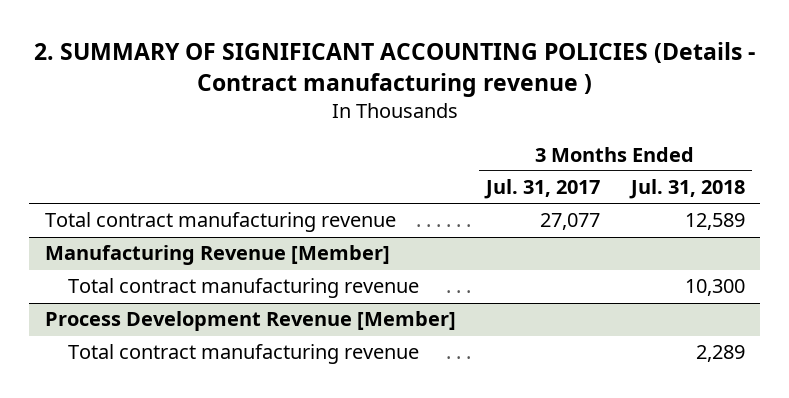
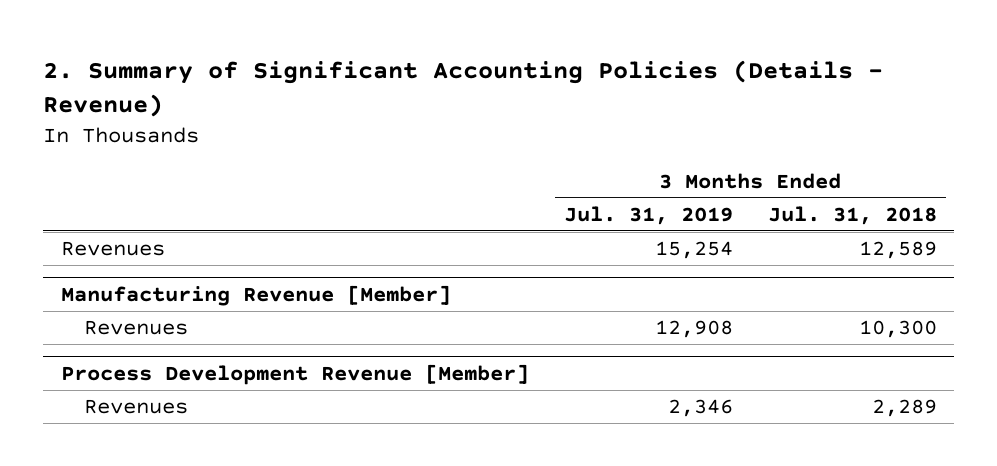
[33,42,755,98] 2. SUMMARY OF SIGNIFICANT ACCOUNTING POLICIES (Details - Contract manufacturing revenue ) -> [43,59,884,118] 2. Summary of Significant Accounting Policies (Details - Revenue)
[484,179,601,200] Jul. 31, 2017 -> none
none -> [563,205,733,225] Jul. 31, 2019
[44,212,396,233] Total contract manufacturing revenue -> [60,241,165,257] Revenues
[68,278,420,299] Total contract manufacturing revenue -> [83,320,188,336] Revenues
[68,344,420,365] Total contract manufacturing revenue -> [83,399,188,415] Revenues

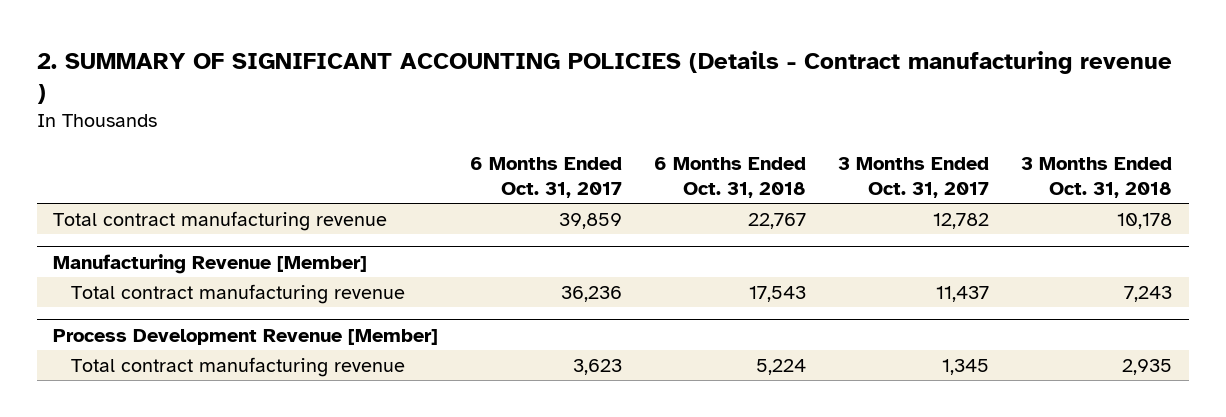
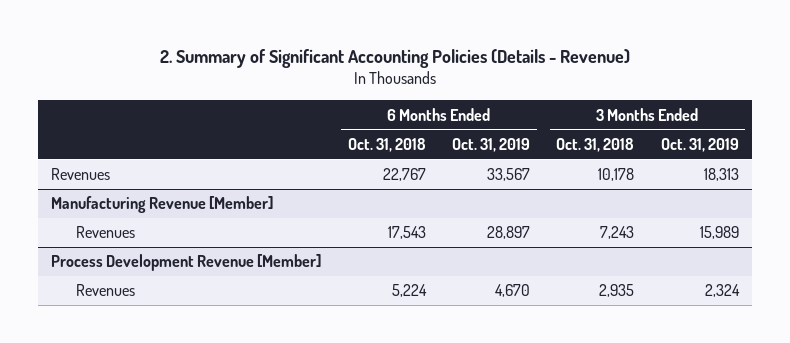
[37,50,1173,104] 2. SUMMARY OF SIGNIFICANT ACCOUNTING POLICIES (Details - Contract manufacturing revenue ) -> [160,48,631,68] 2. Summary of Significant Accounting Policies (Details - Revenue)
[470,156,623,198] 6 Months Ended Oct. 31, 2017 -> none
[838,156,990,198] 3 Months Ended Oct. 31, 2017 -> none
none -> [452,137,531,152] Oct. 31, 2019
none -> [660,137,739,152] Oct. 31, 2019
[53,211,388,232] Total contract manufacturing revenue -> [51,168,111,181] Revenues
[70,284,405,305] Total contract manufacturing revenue -> [76,226,136,239] Revenues
[70,357,405,378] Total contract manufacturing revenue -> [76,284,136,297] Revenues

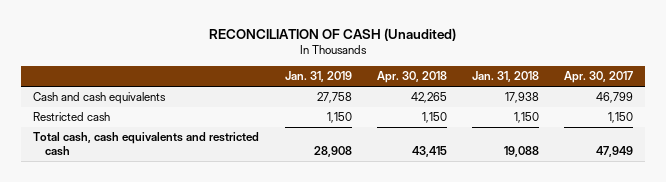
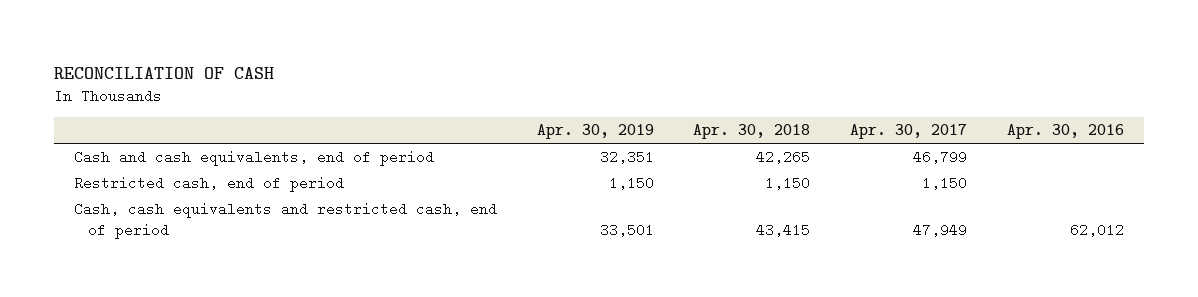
[209,27,457,41] RECONCILIATION OF CASH (Unaudited) -> [53,67,274,80] RECONCILIATION OF CASH
[284,71,352,83] Jan. 31, 2019 -> none
[471,71,539,83] Jan. 31, 2018 -> none
none -> [536,124,654,140] Apr. 30, 2019
none -> [1007,124,1125,140] Apr. 30, 2016
[33,92,167,105] Cash and cash equivalents -> [73,149,434,166] Cash and cash equivalents, end of period
[33,112,111,122] Restricted cash -> [73,175,344,192] Restricted cash, end of period
[33,132,260,157] Total cash, cash equivalents and restricted cash -> [73,201,497,239] Cash, cash equivalents and restricted cash, end of period

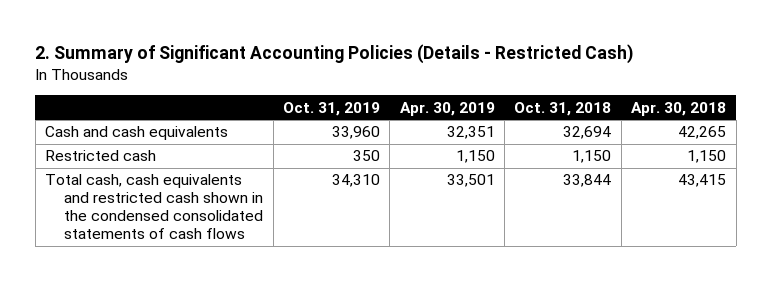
[53,67,274,80] RECONCILIATION OF CASH -> [35,44,634,65] 2. Summary of Significant Accounting Policies (Details - Restricted Cash)
[850,124,968,140] Apr. 30, 2017 -> none
[1007,124,1125,140] Apr. 30, 2016 -> none
none -> [282,101,380,116] Oct. 31, 2019
none -> [514,101,612,116] Oct. 31, 2018
[73,149,434,166] Cash and cash equivalents, end of period -> [45,126,229,141] Cash and cash equivalents
[73,175,344,192] Restricted cash, end of period -> [45,150,157,162] Restricted cash
[73,201,497,239] Cash, cash equivalents and restricted cash, end of period -> [45,174,264,240] Total cash, cash equivalents and restricted cash shown in the condensed consolidated statements of cash flows

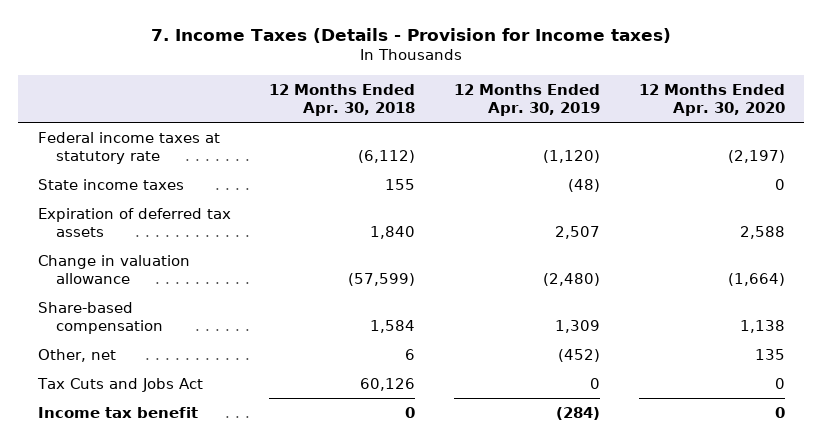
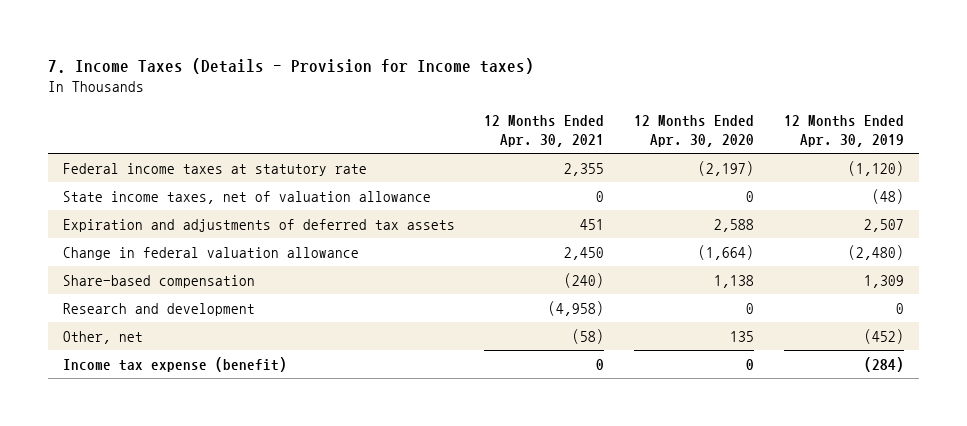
[269,83,416,117] 12 Months Ended Apr. 30, 2018 -> none
none -> [484,114,605,147] 12 Months Ended Apr. 30, 2021
[37,178,184,190] State income taxes -> [62,190,431,204] State income taxes, net of valuation allowance
[37,207,231,238] Expiration of deferred tax assets -> [62,218,455,232] Expiration and adjustments of deferred tax assets
[37,254,190,285] Change in valuation allowance -> [62,246,359,260] Change in federal valuation allowance
none -> [62,302,255,316] Research and development
[36,377,203,392] Tax Cuts and Jobs Act -> none
[37,406,198,418] Income tax benefit -> [62,356,287,372] Income tax expense (benefit)

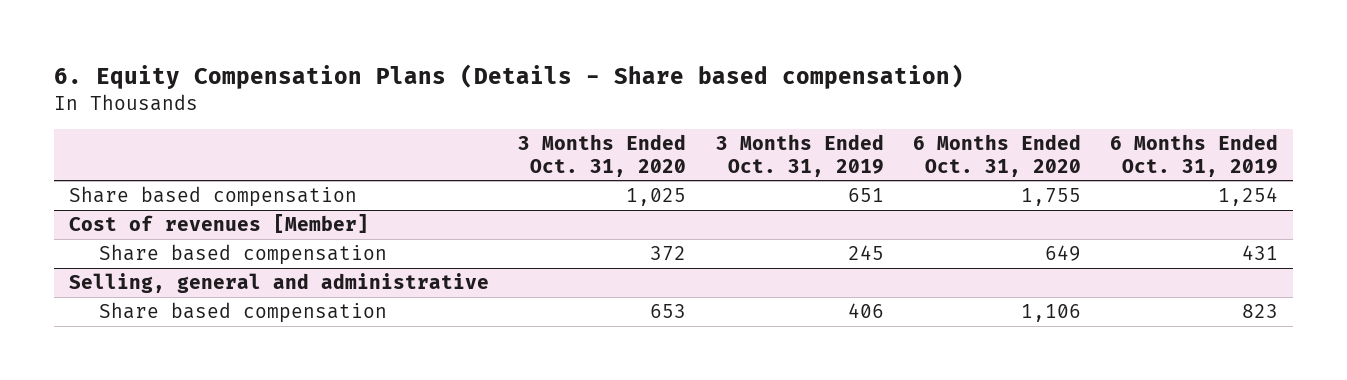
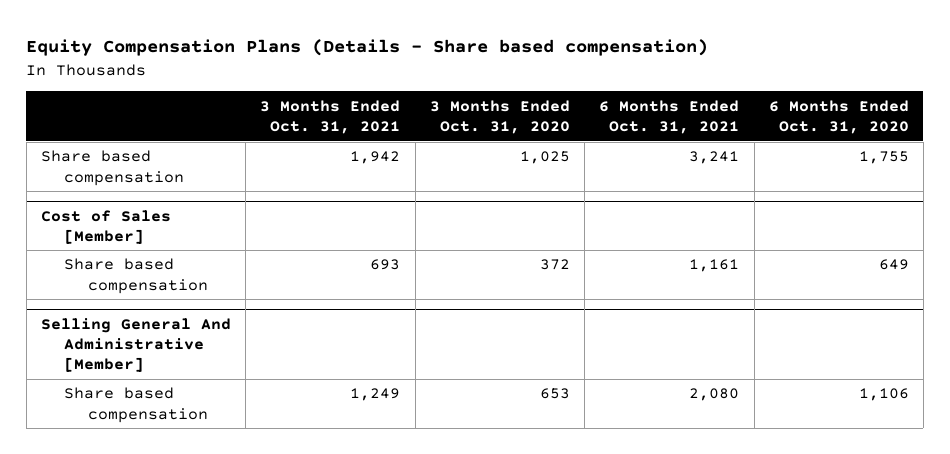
[54,63,965,89] 6. Equity Compensation Plans (Details - Share based compensation) -> [26,39,709,57] Equity Compensation Plans (Details - Share based compensation)
[715,133,884,177] 3 Months Ended Oct. 31, 2019 -> none
[1110,133,1279,177] 6 Months Ended Oct. 31, 2019 -> none
none -> [260,99,401,135] 3 Months Ended Oct. 31, 2021
none -> [599,99,740,135] 6 Months Ended Oct. 31, 2021
[68,214,369,234] Cost of revenues [Member] -> [41,209,172,244] Cost of Sales [Member]
[68,273,489,294] Selling, general and administrative -> [41,317,232,373] Selling General And Administrative [Member]

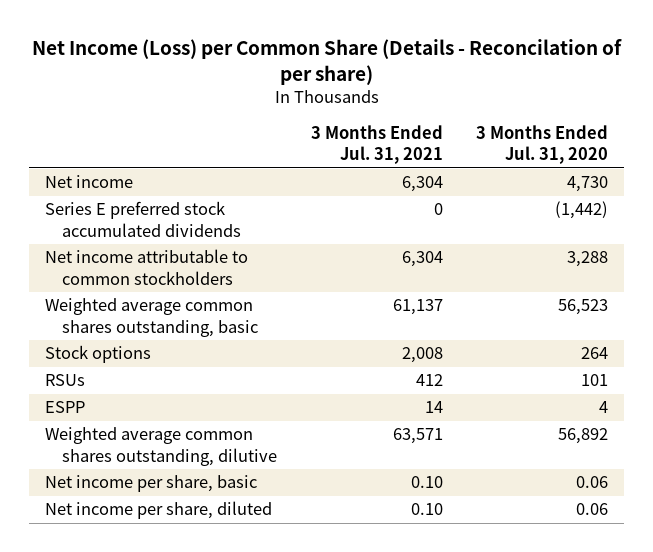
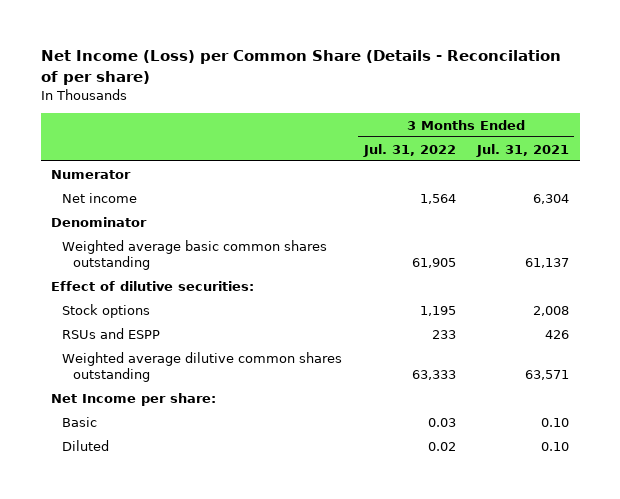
[475,125,608,165] 3 Months Ended Jul. 31, 2020 -> none
none -> [362,143,456,157] Jul. 31, 2022
none -> [51,169,132,179] Numerator
[45,201,242,237] Series E preferred stock accumulated dividends -> none
[45,249,249,285] Net income attributable to common stockholders -> none
none -> [51,216,148,227] Denominator
[45,298,259,337] Weighted average common shares outstanding, basic -> [62,239,328,270] Weighted average basic common shares outstanding
none -> [51,280,255,291] Effect of dilutive securities:
[45,374,86,387] RSUs -> none
[45,401,86,414] ESPP -> [62,327,161,339] RSUs and ESPP
[424,401,443,414] 14 -> [544,329,569,339] 426
[45,427,278,466] Weighted average common shares outstanding, dilutive -> [62,351,343,382] Weighted average dilutive common shares outstanding
none -> [51,392,217,406] Net Income per share:
[45,475,258,493] Net income per share, basic -> [62,416,98,427] Basic
[45,501,273,520] Net income per share, diluted -> [62,439,110,451] Diluted

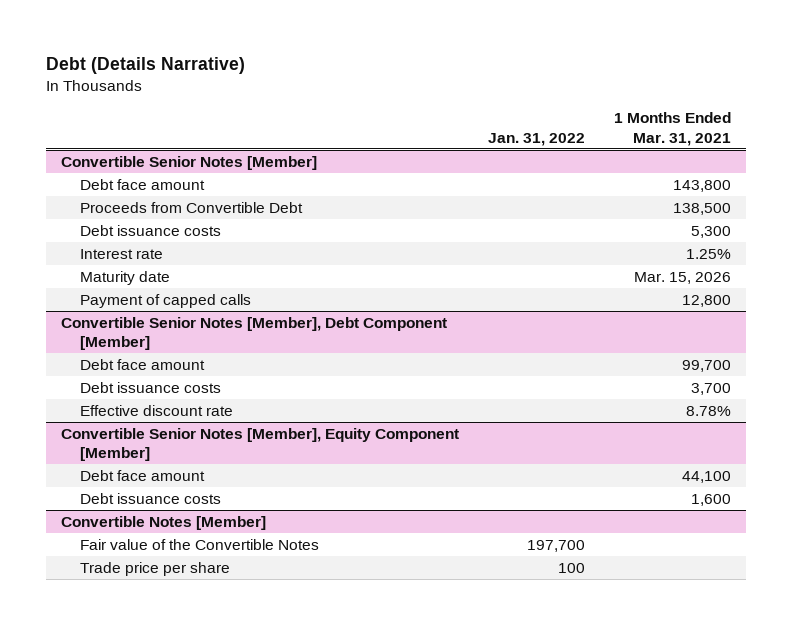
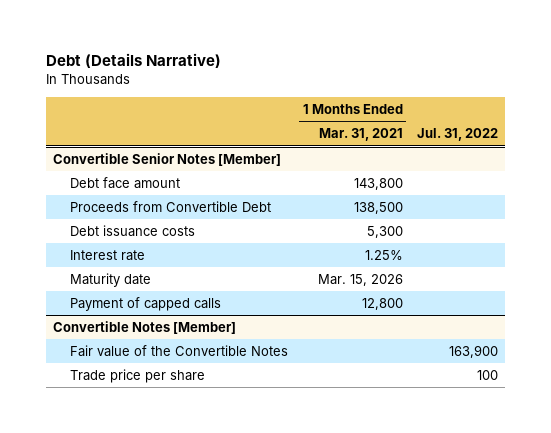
[488,132,586,146] Jan. 31, 2022 -> none
none -> [417,128,499,142] Jul. 31, 2022
[60,316,447,351] Convertible Senior Notes [Member], Debt Component [Member] -> none
[79,358,205,370] Debt face amount -> none
[79,381,221,393] Debt issuance costs -> none
[79,404,233,416] Effective discount rate -> none
[60,427,459,462] Convertible Senior Notes [Member], Equity Component [Member] -> none
[79,469,205,481] Debt face amount -> none
[79,492,221,504] Debt issuance costs -> none

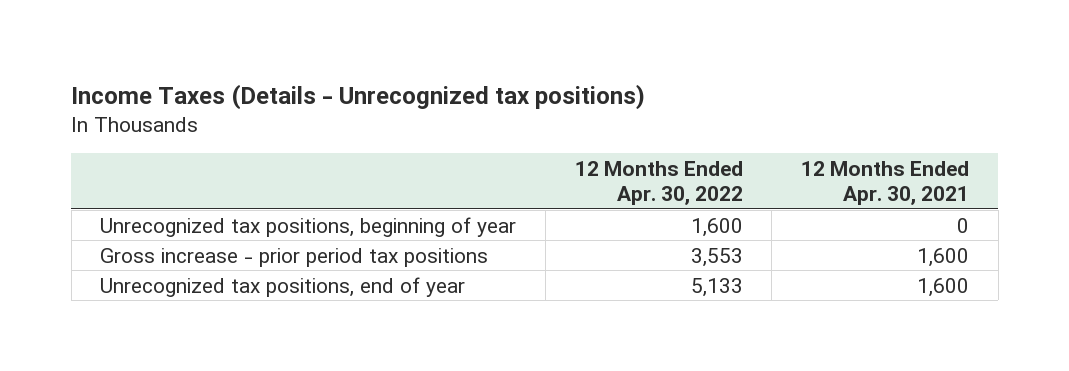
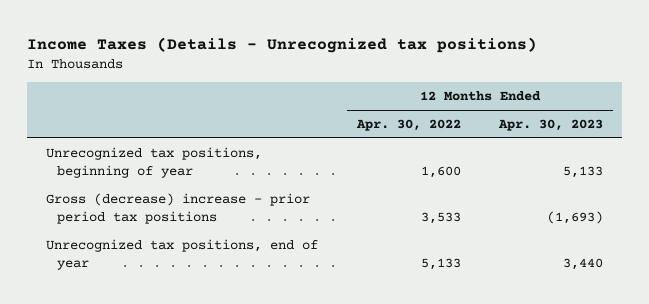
[801,160,970,206] 12 Months Ended Apr. 30, 2021 -> none
none -> [498,119,604,132] Apr. 30, 2023
[100,247,489,267] Gross increase - prior period tax positions -> [46,193,311,224] Gross (decrease) increase - prior period tax positions
[690,247,743,267] 3,553 -> [420,211,461,224] 3,533

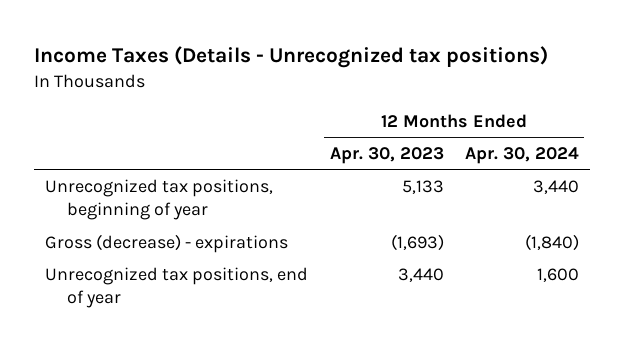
[355,119,461,132] Apr. 30, 2022 -> none
none -> [465,146,580,164] Apr. 30, 2024
[46,193,311,224] Gross (decrease) increase - prior period tax positions -> [45,233,289,253] Gross (decrease) - expirations

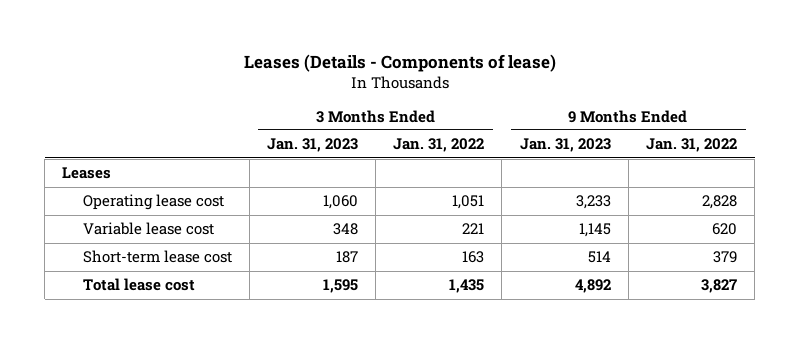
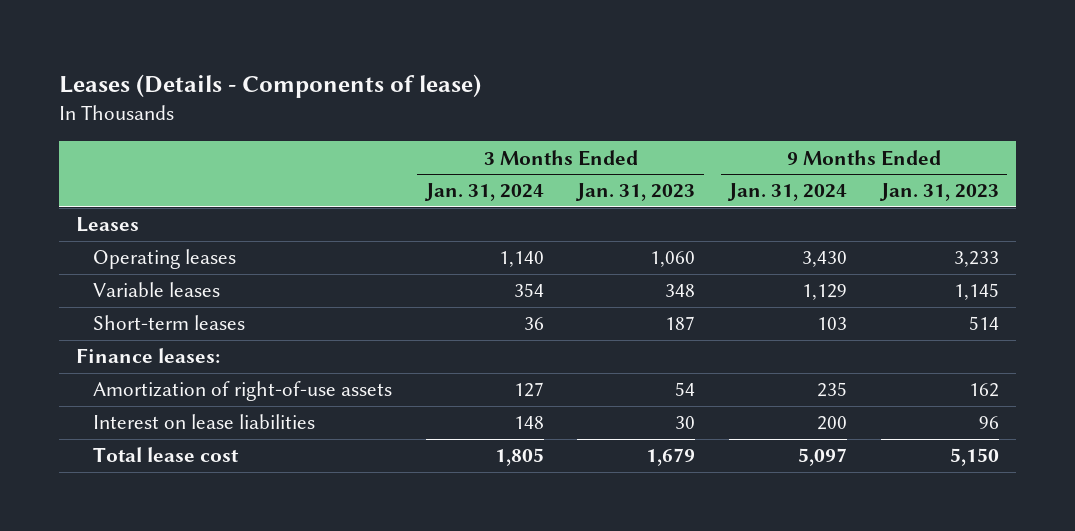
[393,138,485,153] Jan. 31, 2022 -> none
[645,138,737,153] Jan. 31, 2022 -> none
none -> [423,183,544,202] Jan. 31, 2024
none -> [727,183,848,202] Jan. 31, 2024
[82,194,224,211] Operating lease cost -> [93,249,237,270] Operating leases
[82,222,214,236] Variable lease cost -> [93,282,221,298] Variable leases
[82,250,232,264] Short-term lease cost -> [93,315,246,331] Short-term leases
none -> [75,348,220,364] Finance leases:
none -> [93,381,393,402] Amortization of right-of-use assets
none -> [93,414,316,430] Interest on lease liabilities
[322,279,358,294] 1,595 -> [646,448,696,467] 1,679
[574,279,611,294] 4,892 -> [949,448,999,467] 5,150

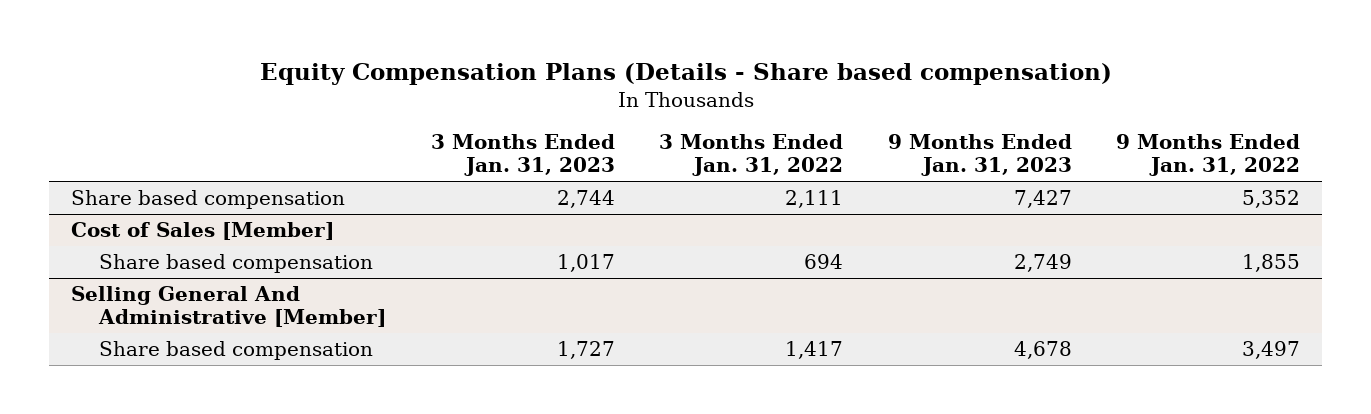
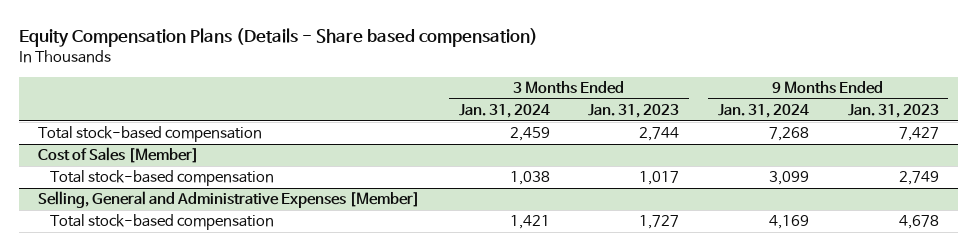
[659,134,844,177] 3 Months Ended Jan. 31, 2022 -> none
[1116,134,1301,177] 9 Months Ended Jan. 31, 2022 -> none
none -> [458,104,550,119] Jan. 31, 2024
none -> [717,104,809,119] Jan. 31, 2024
[71,189,346,209] Share based compensation -> [38,126,263,143] Total stock-based compensation
[99,253,374,273] Share based compensation -> [49,170,274,187] Total stock-based compensation
[71,285,387,328] Selling General And Administrative [Member] -> [38,191,421,209] Selling, General and Administrative Expenses [Member]
[99,340,374,360] Share based compensation -> [49,214,274,231] Total stock-based compensation

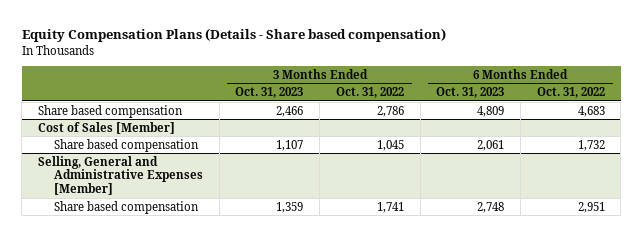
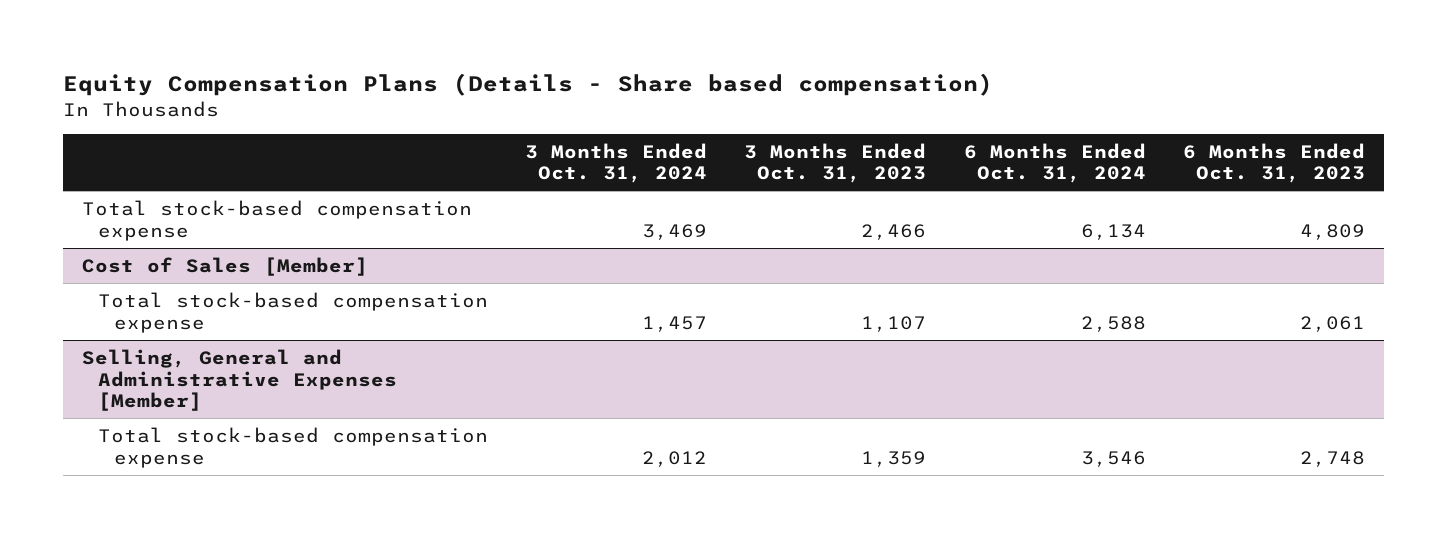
[335,87,404,99] Oct. 31, 2022 -> none
[536,87,605,99] Oct. 31, 2022 -> none
none -> [525,142,708,184] 3 Months Ended Oct. 31, 2024
none -> [963,142,1146,184] 6 Months Ended Oct. 31, 2024
[37,104,183,118] Share based compensation -> [81,199,472,241] Total stock-based compensation expense
[53,138,199,152] Share based compensation -> [97,291,488,333] Total stock-based compensation expense
[53,200,199,214] Share based compensation -> [97,426,488,468] Total stock-based compensation expense

